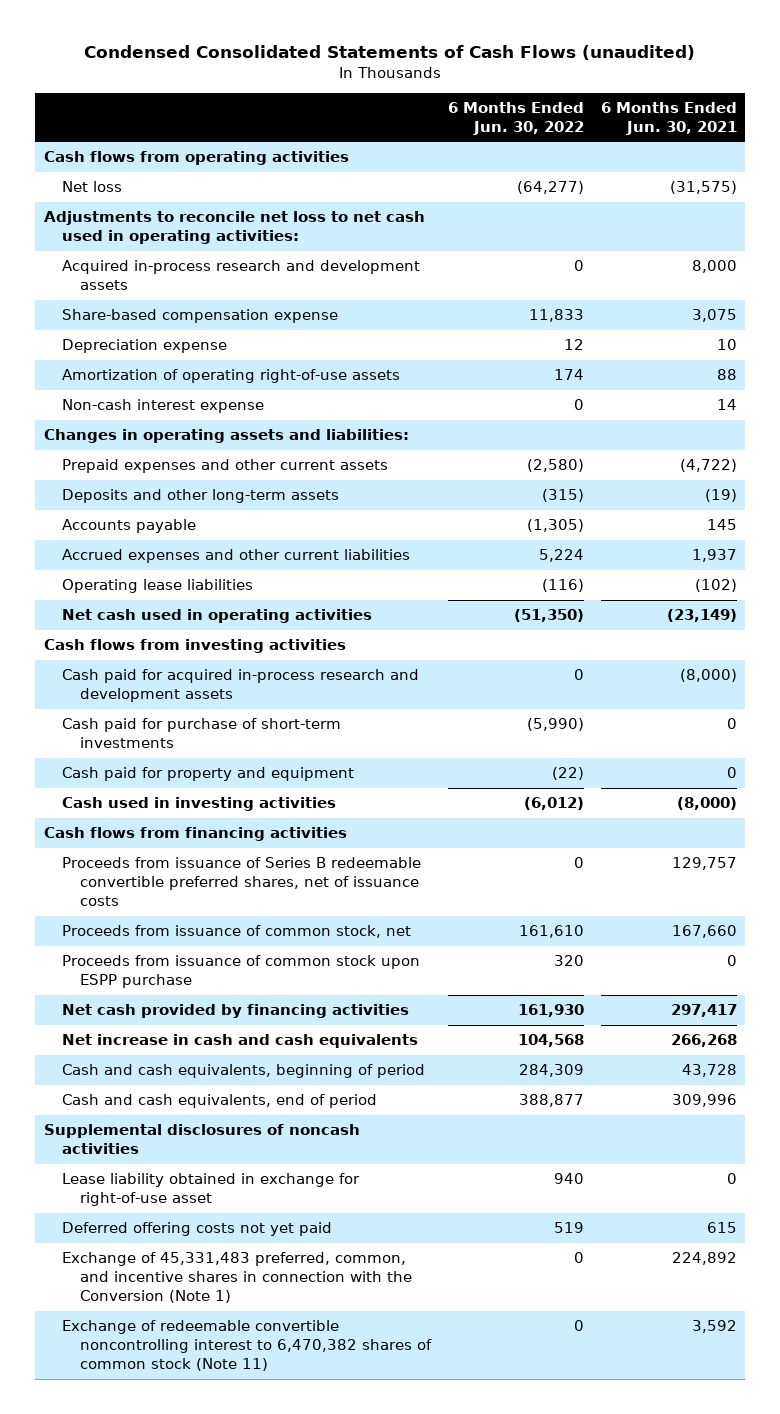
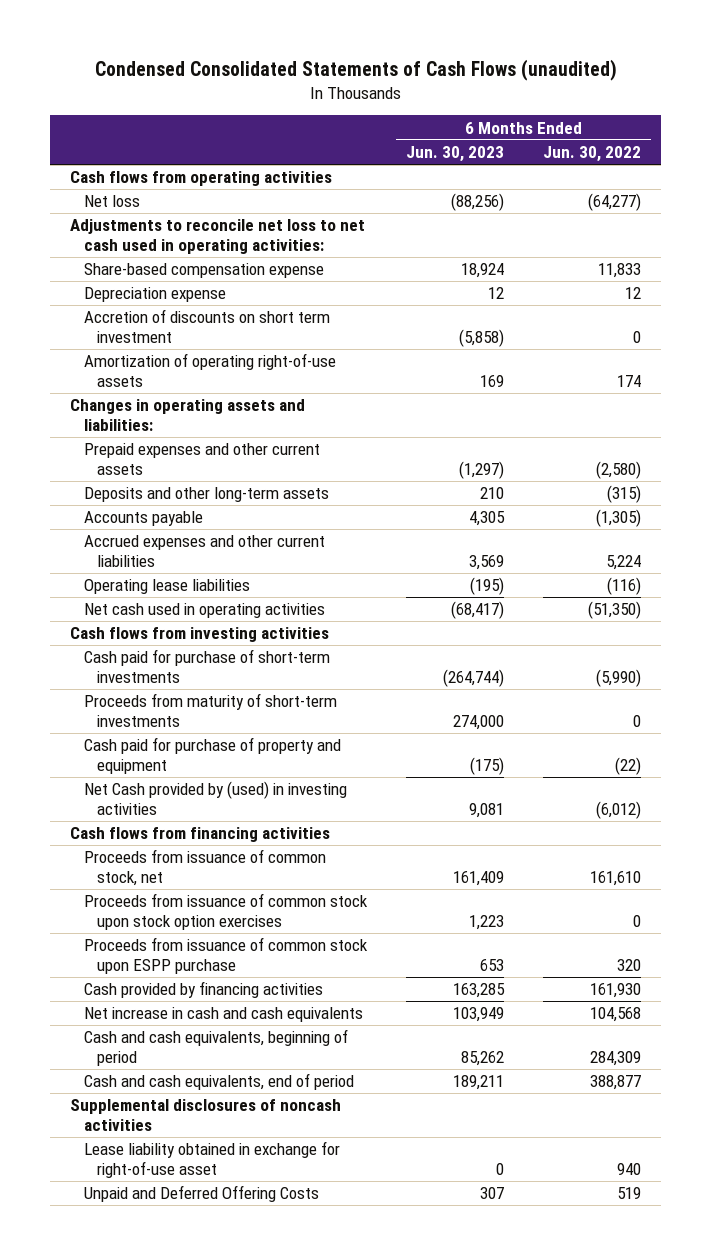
[600,101,737,135] 6 Months Ended Jun. 30, 2021 -> none
none -> [405,146,504,163] Jun. 30, 2023
[61,260,420,291] Acquired in-process research and development assets -> none
none -> [83,309,330,343] Accretion of discounts on short term investment
[61,399,264,414] Non-cash interest expense -> none
[61,669,419,703] Cash paid for acquired in-process research and development assets -> none
none -> [83,693,337,727] Proceeds from maturity of short-term investments
[61,767,354,782] Cash paid for property and equipment -> [83,737,341,774] Cash paid for purchase of property and equipment
[61,797,336,812] Cash used in investing activities -> [83,781,347,815] Net Cash provided by (used) in investing activities
[61,857,421,907] Proceeds from issuance of Series B redeemable convertible preferred shares, net of issuance costs -> none
none -> [83,893,368,930] Proceeds from issuance of common stock upon stock option exercises
[61,1004,409,1019] Net cash provided by financing activities -> [83,981,323,999] Cash provided by financing activities
[61,1252,412,1304] Exchange of 45,331,483 preferred, common, and incentive shares in connection with the Conversion (Note 1) -> none
[61,1320,432,1372] Exchange of redeemable convertible noncontrolling interest to 6,470,382 shares of common stock (Note 11) -> none
[61,1222,332,1237] Deferred offering costs not yet paid -> [83,1185,319,1203] Unpaid and Deferred Offering Costs

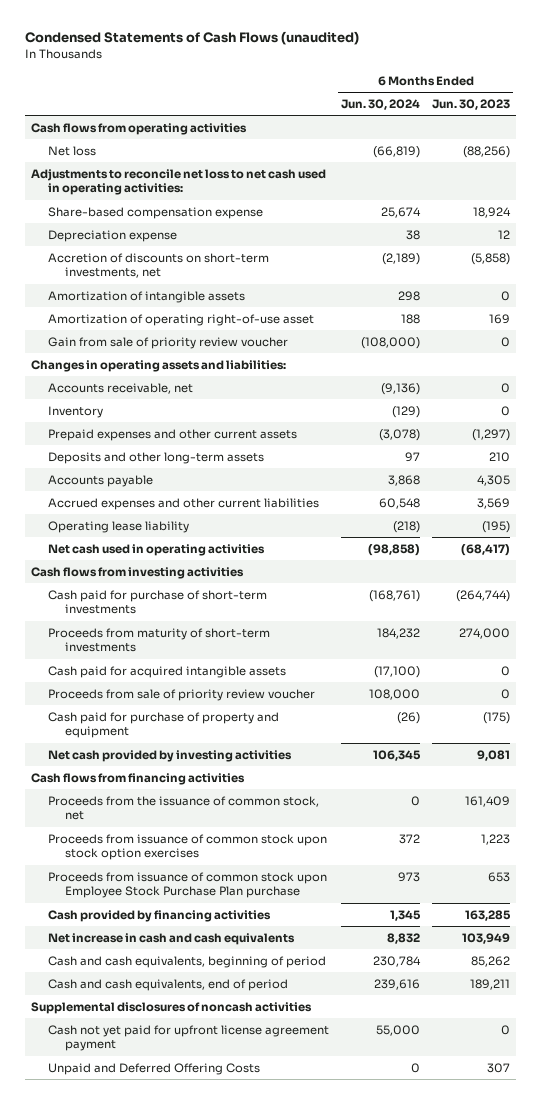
[94,59,617,82] Condensed Consolidated Statements of Cash Flows (unaudited) -> [24,31,359,46] Condensed Statements of Cash Flows (unaudited)
[543,146,642,163] Jun. 30, 2022 -> none
none -> [341,98,421,110] Jun. 30, 2024
[83,309,330,343] Accretion of discounts on short term investment -> [47,252,269,279] Accretion of discounts on short-term investments, net
none -> [47,290,245,303] Amortization of intangible assets
[83,353,336,387] Amortization of operating right-of-use assets -> [47,313,314,326] Amortization of operating right-of-use asset
none -> [47,336,288,349] Gain from sale of priority review voucher
none -> [47,382,193,394] Accounts receivable, net
none -> [47,405,103,418] Inventory
[83,579,250,595] Operating lease liabilities -> [47,520,189,533] Operating lease liability
none -> [47,665,286,678] Cash paid for acquired intangible assets
none -> [47,688,315,701] Proceeds from sale of priority review voucher
[83,781,347,815] Net Cash provided by (used) in investing activities -> [47,749,292,762] Net cash provided by investing activities
[83,849,326,886] Proceeds from issuance of common stock, net -> [47,795,319,821] Proceeds from the issuance of common stock, net
[83,937,368,974] Proceeds from issuance of common stock upon ESPP purchase -> [47,871,327,899] Proceeds from issuance of common stock upon Employee Stock Purchase Plan purchase
[83,1141,340,1178] Lease liability obtained in exchange for right-of-use asset -> none
none -> [47,1024,329,1052] Cash not yet paid for upfront license agreement payment

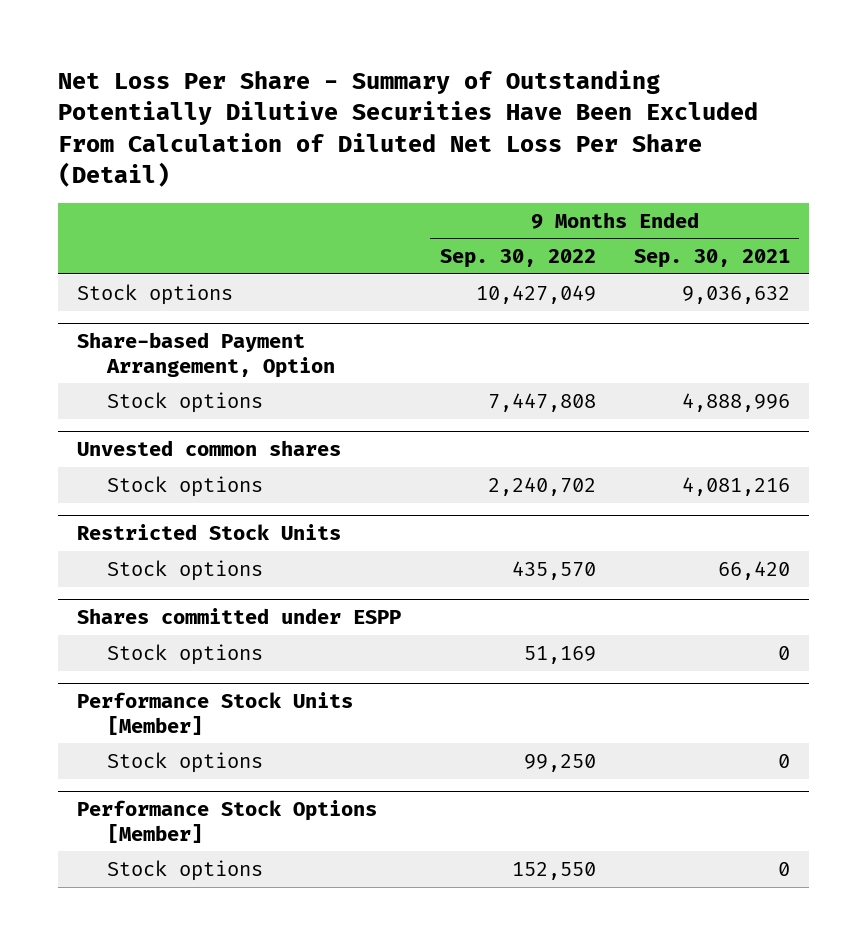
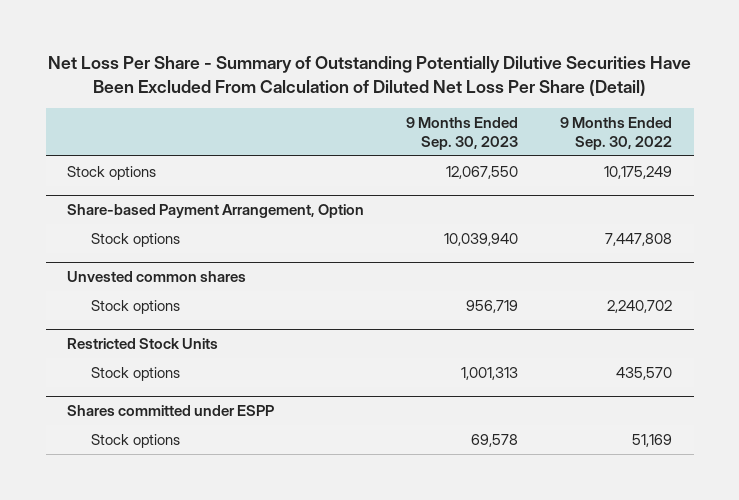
[633,249,790,269] Sep. 30, 2021 -> none
none -> [406,117,519,150] 9 Months Ended Sep. 30, 2023
[475,284,596,304] 10,427,049 -> [604,166,673,180] 10,175,249
[77,692,354,735] Performance Stock Units [Member] -> none
[106,751,263,773] Stock options -> none
[77,800,378,843] Performance Stock Options [Member] -> none
[106,859,263,881] Stock options -> none

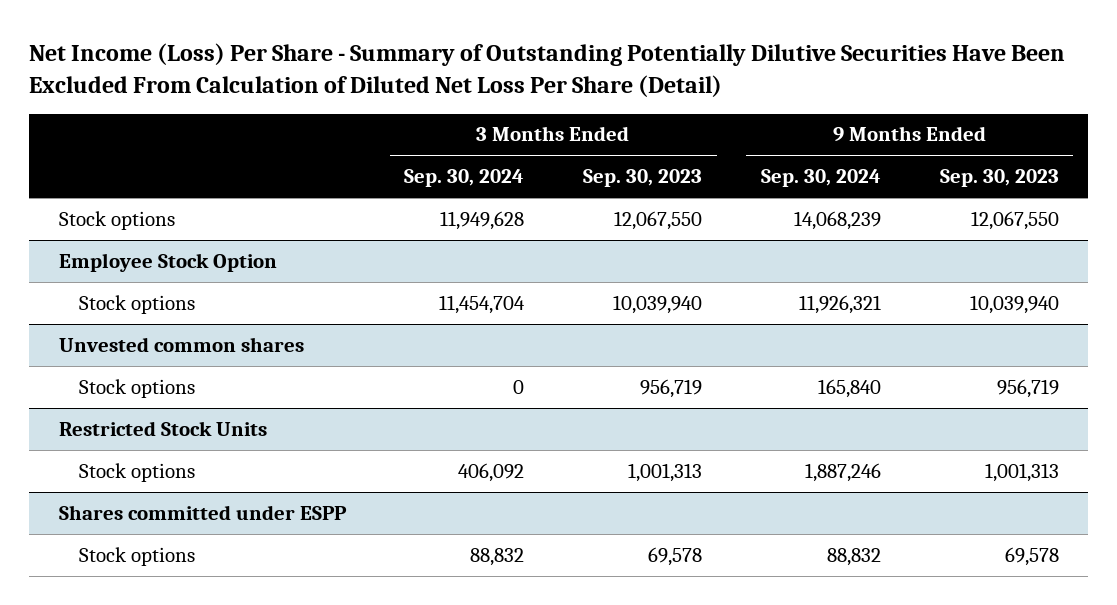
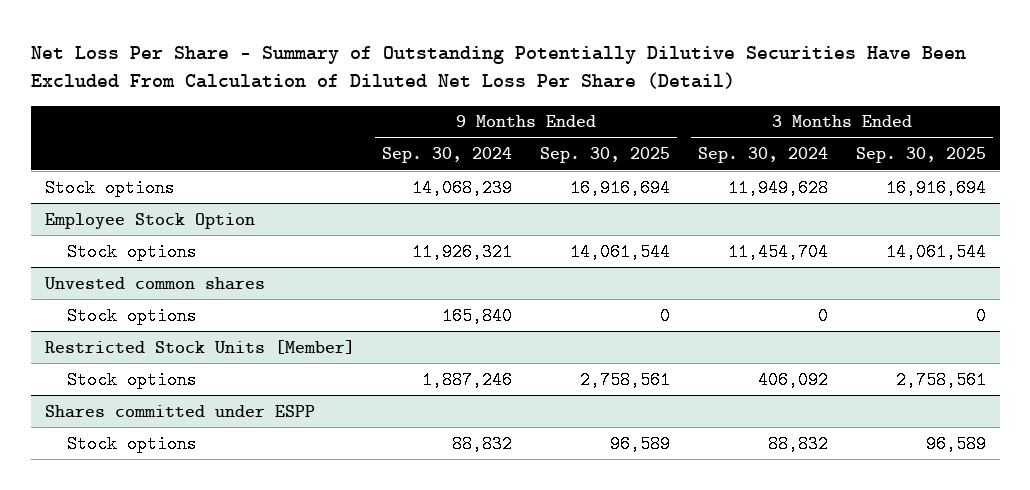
[29,43,1066,98] Net Income (Loss) Per Share - Summary of Outstanding Potentially Dilutive Securities Have Been Excluded From Calculation of Diluted Net Loss Per Share (Detail) -> [30,46,966,90] Net Loss Per Share - Summary of Outstanding Potentially Dilutive Securities Have Been Excluded From Calculation of Diluted Net Loss Per Share (Detail)
[583,169,703,188] Sep. 30, 2023 -> none
[939,169,1059,188] Sep. 30, 2023 -> none
none -> [540,147,671,164] Sep. 30, 2025
none -> [855,147,986,164] Sep. 30, 2025
[58,420,267,436] Restricted Stock Units -> [44,339,355,354] Restricted Stock Units [Member]

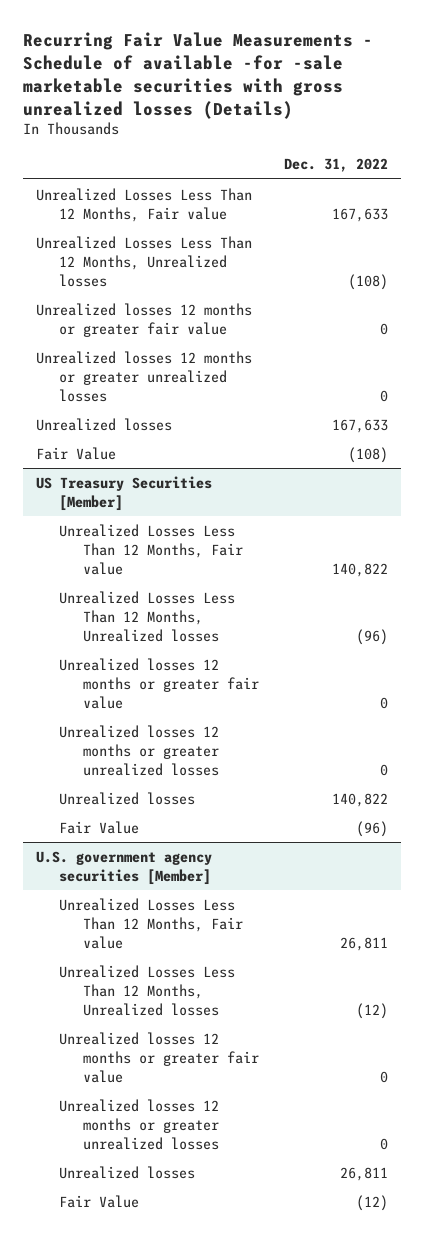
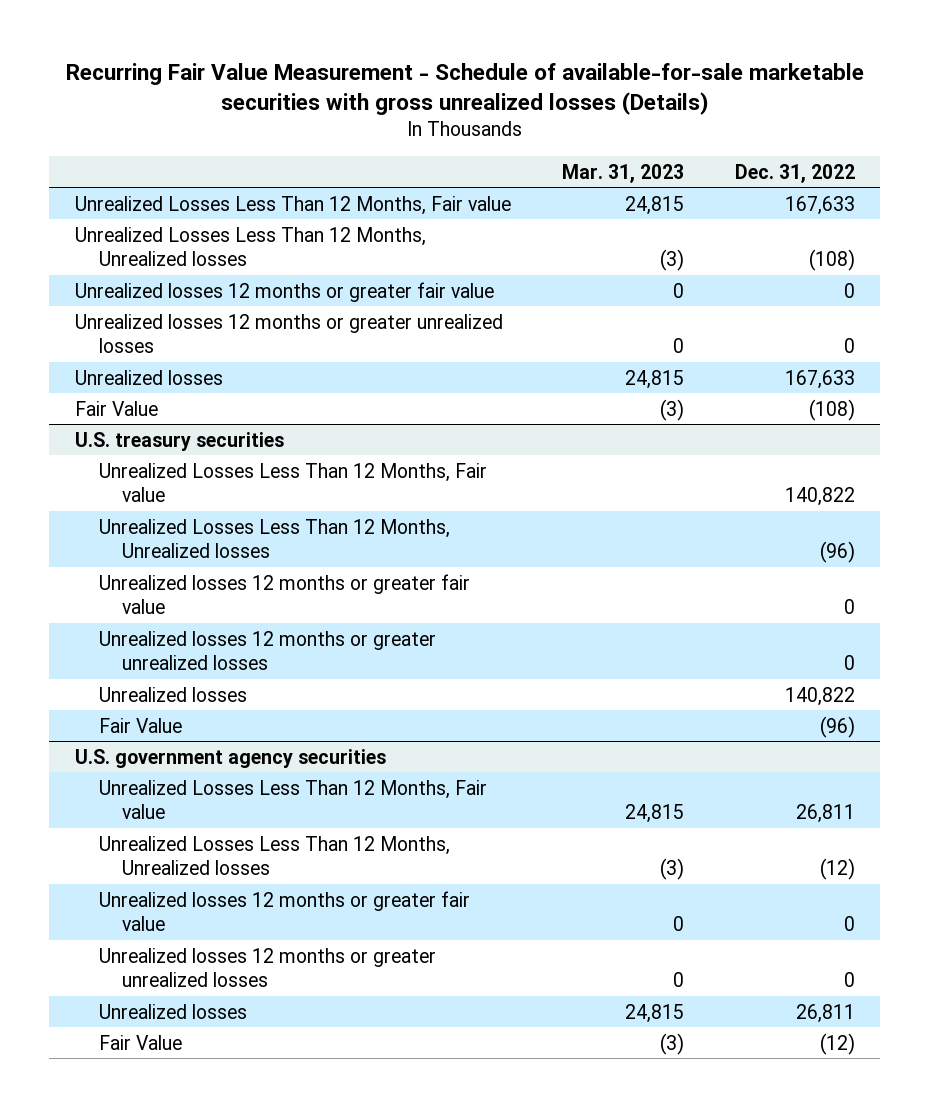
[23,31,374,119] Recurring Fair Value Measurements - Schedule of available -for -sale marketable securities with gross unrealized losses (Details) -> [65,62,864,116] Recurring Fair Value Measurement - Schedule of available-for-sale marketable securities with gross unrealized losses (Details)
none -> [561,163,684,183] Mar. 31, 2023
[36,475,213,511] US Treasury Securities [Member] -> [74,431,284,451] U.S. treasury securities
[36,850,213,885] U.S. government agency securities [Member] -> [74,748,386,768] U.S. government agency securities

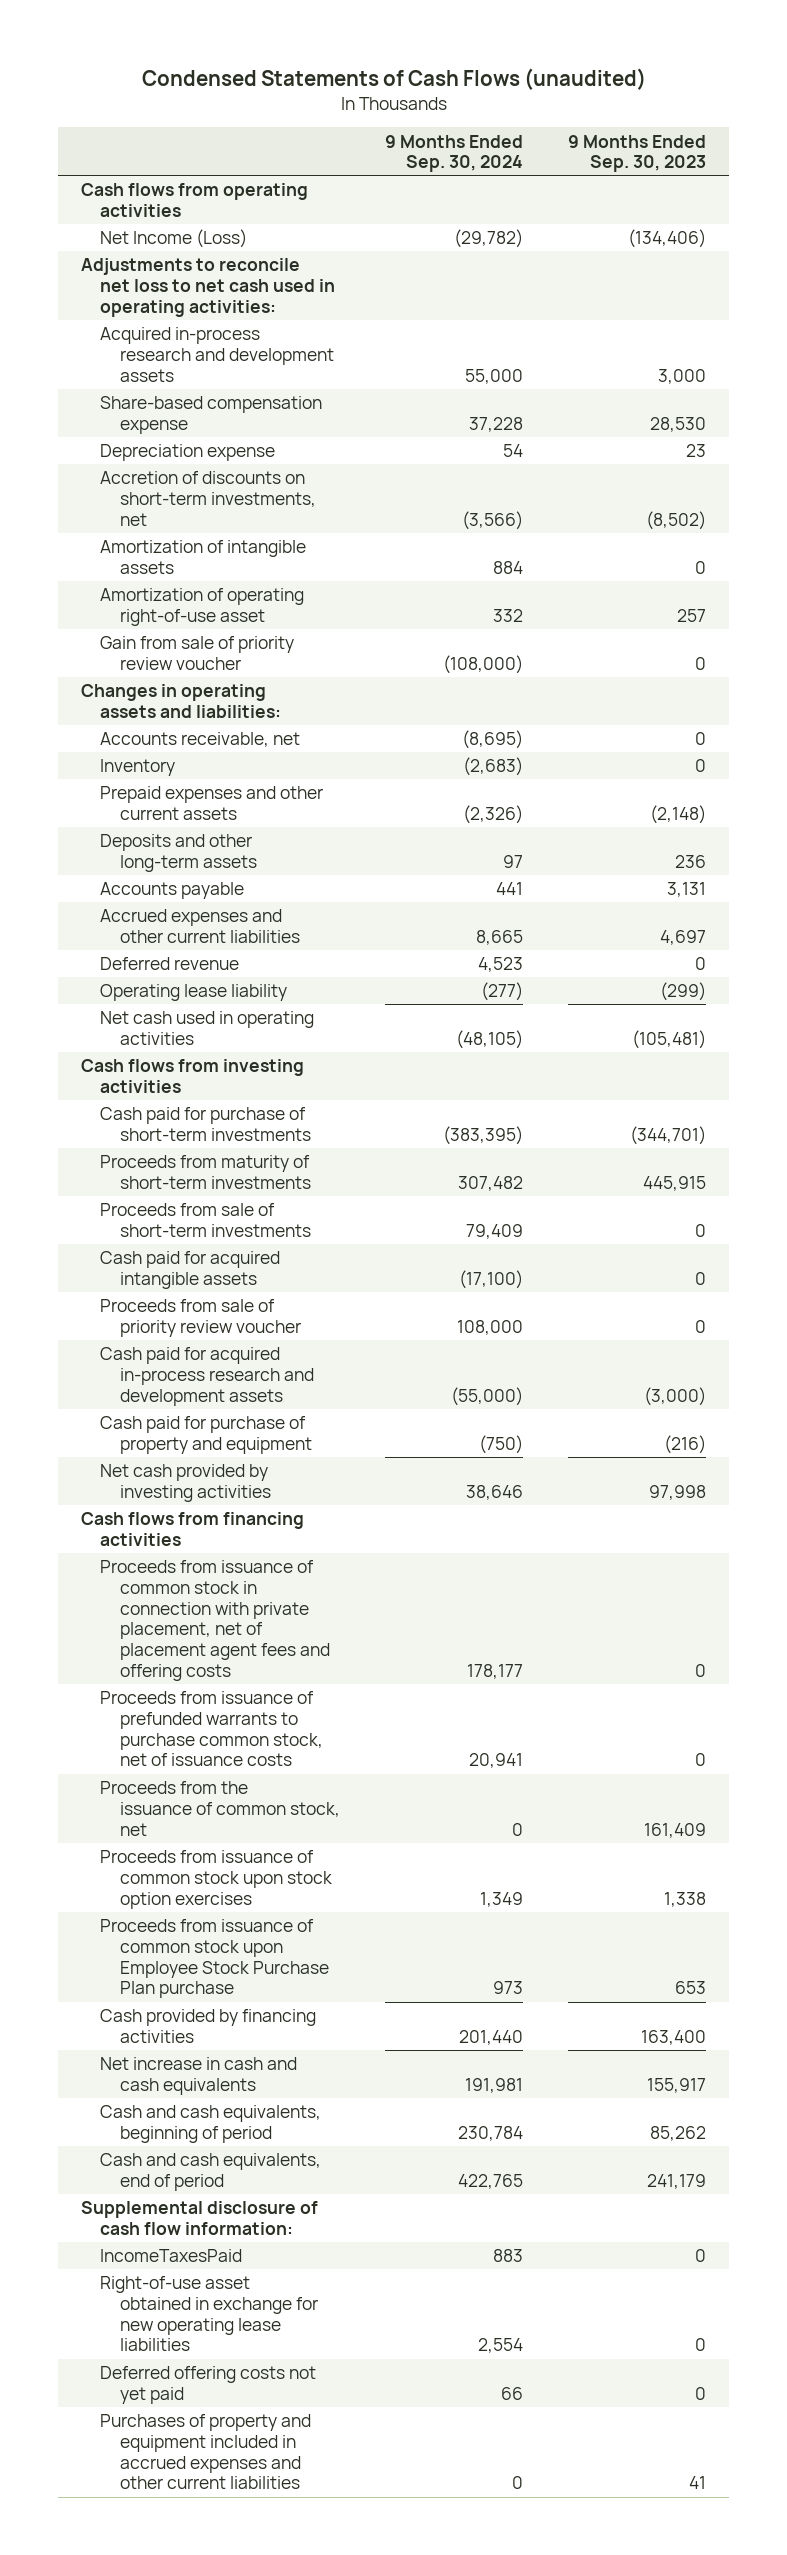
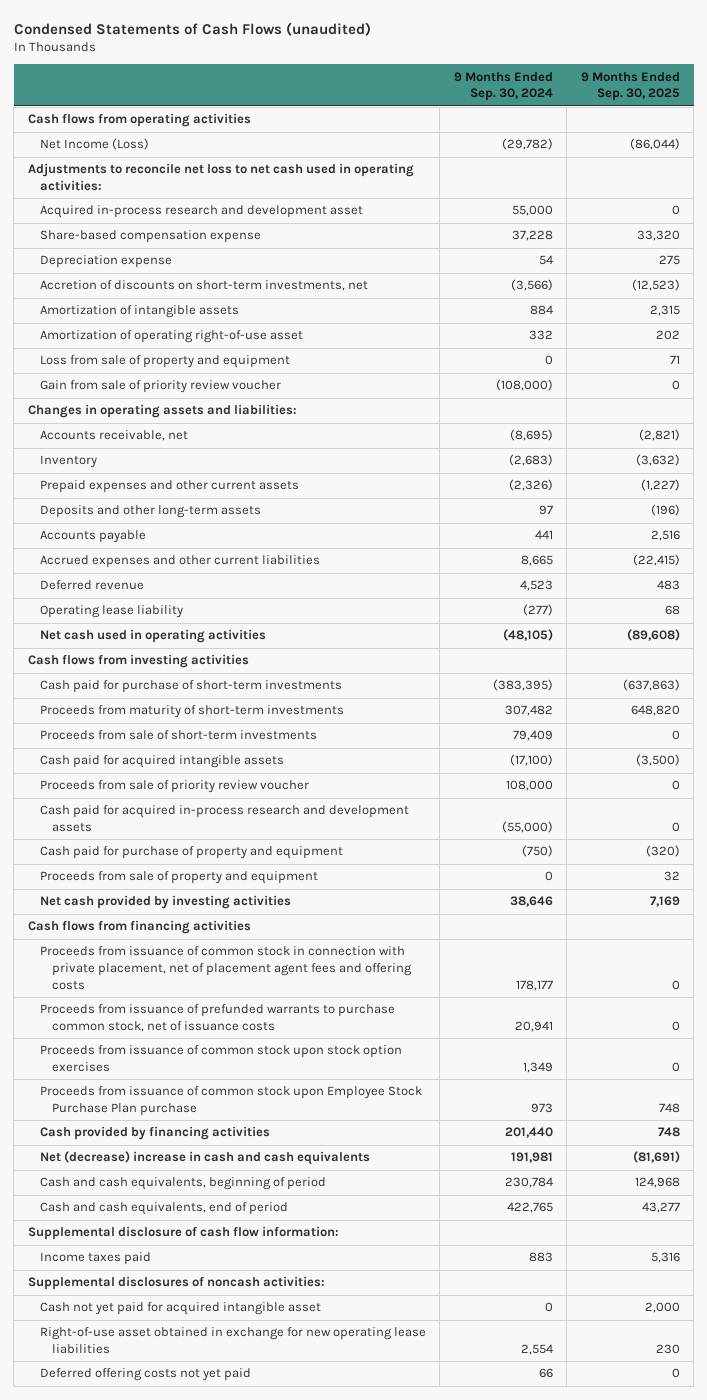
[568,134,707,173] 9 Months Ended Sep. 30, 2023 -> none
none -> [580,71,680,102] 9 Months Ended Sep. 30, 2025
[100,327,334,382] Acquired in-process research and development assets -> [39,205,363,219] Acquired in-process research and development asset
none -> [39,355,290,369] Loss from sale of property and equipment
none -> [39,871,318,885] Proceeds from sale of property and equipment
[100,1781,340,1836] Proceeds from the issuance of common stock, net -> none
[100,2057,298,2095] Net increase in cash and cash equivalents -> [39,1151,370,1166] Net (decrease) increase in cash and cash equivalents
[100,2249,243,2263] IncomeTaxesPaid -> [39,1252,151,1266] Income taxes paid
none -> [27,1276,325,1291] Supplemental disclosures of noncash activities:
none -> [39,1302,321,1316] Cash not yet paid for acquired intangible asset
[100,2414,312,2490] Purchases of property and equipment included in accrued expenses and other current liabilities -> none

